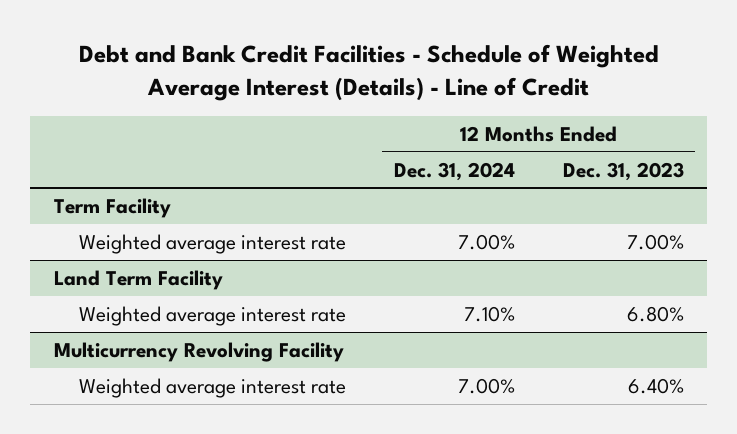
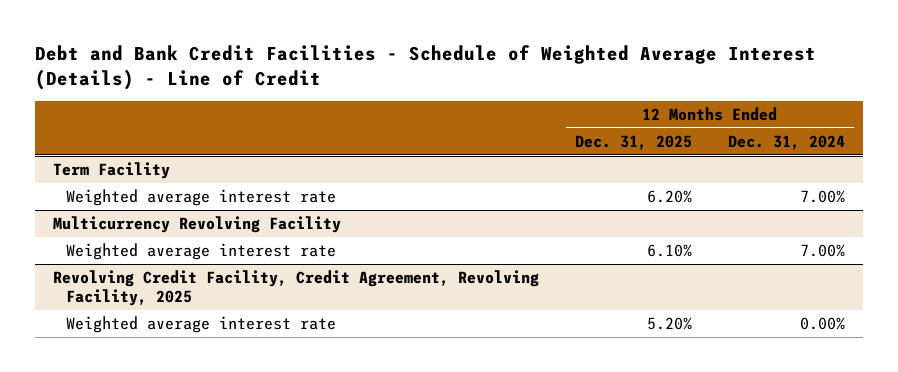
[562,161,684,181] Dec. 31, 2023 -> none
none -> [574,134,692,150] Dec. 31, 2025
[53,269,223,290] Land Term Facility -> none
[78,305,346,326] Weighted average interest rate -> none
none -> [52,270,539,307] Revolving Credit Facility, Credit Agreement, Revolving Facility, 2025
none -> [65,316,336,334] Weighted average interest rate

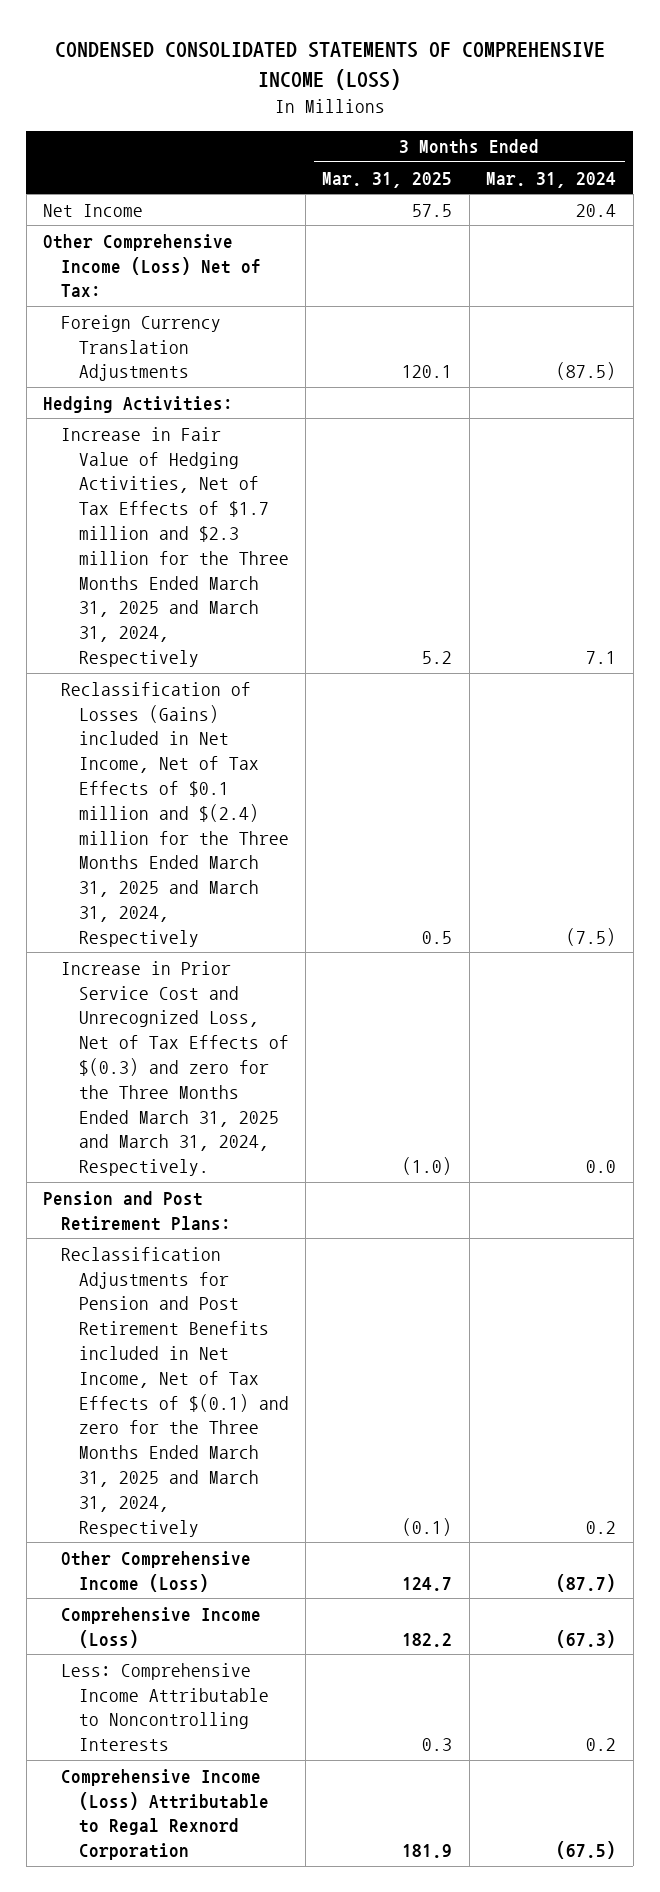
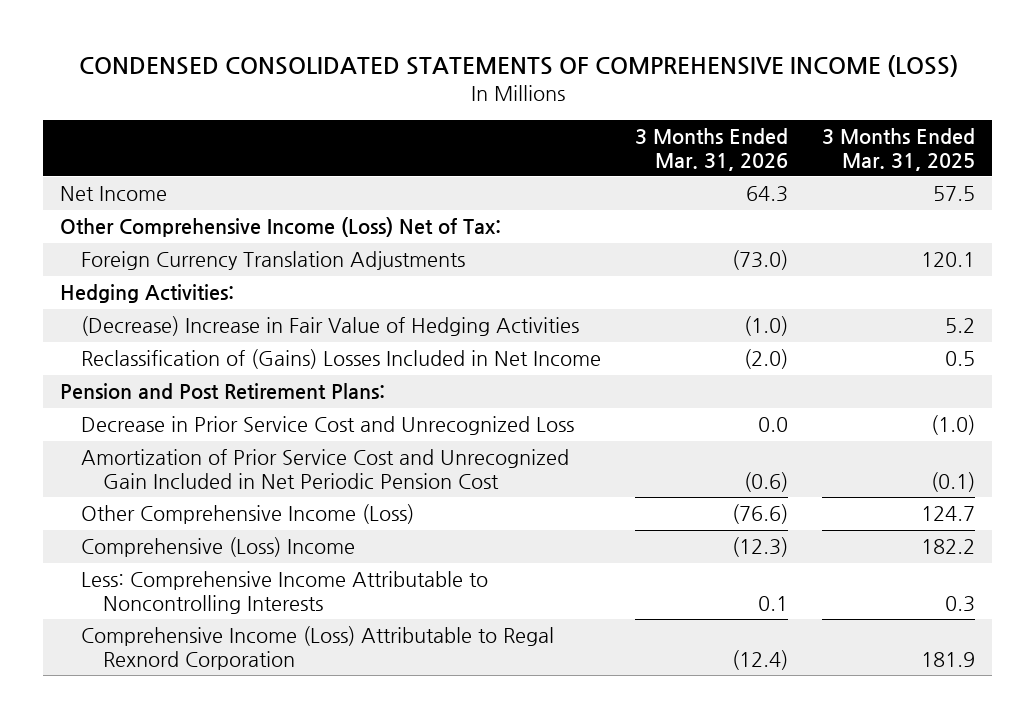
[486,171,617,188] Mar. 31, 2024 -> none
none -> [635,128,789,171] 3 Months Ended Mar. 31, 2026
[60,960,289,1177] Increase in Prior Service Cost and Unrecognized Loss, Net of Tax Effects of $(0.3) and zero for the Three Months Ended March 31, 2025 and March 31, 2024, Respectively. -> none
[60,426,289,667] Increase in Fair Value of Hedging Activities, Net of Tax Effects of $1.7 million and $2.3 million for the Three Months Ended March 31, 2025 and March 31, 2024, Respectively -> [81,316,580,337] (Decrease) Increase in Fair Value of Hedging Activities
[60,681,289,947] Reclassification of Losses (Gains) included in Net Income, Net of Tax Effects of $0.1 million and $(2.4) million for the Three Months Ended March 31, 2025 and March 31, 2024, Respectively -> [81,349,602,370] Reclassification of (Gains) Losses Included in Net Income
none -> [81,416,575,436] Decrease in Prior Service Cost and Unrecognized Loss
[60,1246,289,1537] Reclassification Adjustments for Pension and Post Retirement Benefits included in Net Income, Net of Tax Effects of $(0.1) and zero for the Three Months Ended March 31, 2025 and March 31, 2024, Respectively -> [81,449,570,489] Amortization of Prior Service Cost and Unrecognized Gain Included in Net Periodic Pension Cost
[60,1606,261,1648] Comprehensive Income (Loss) -> [81,537,356,558] Comprehensive (Loss) Income

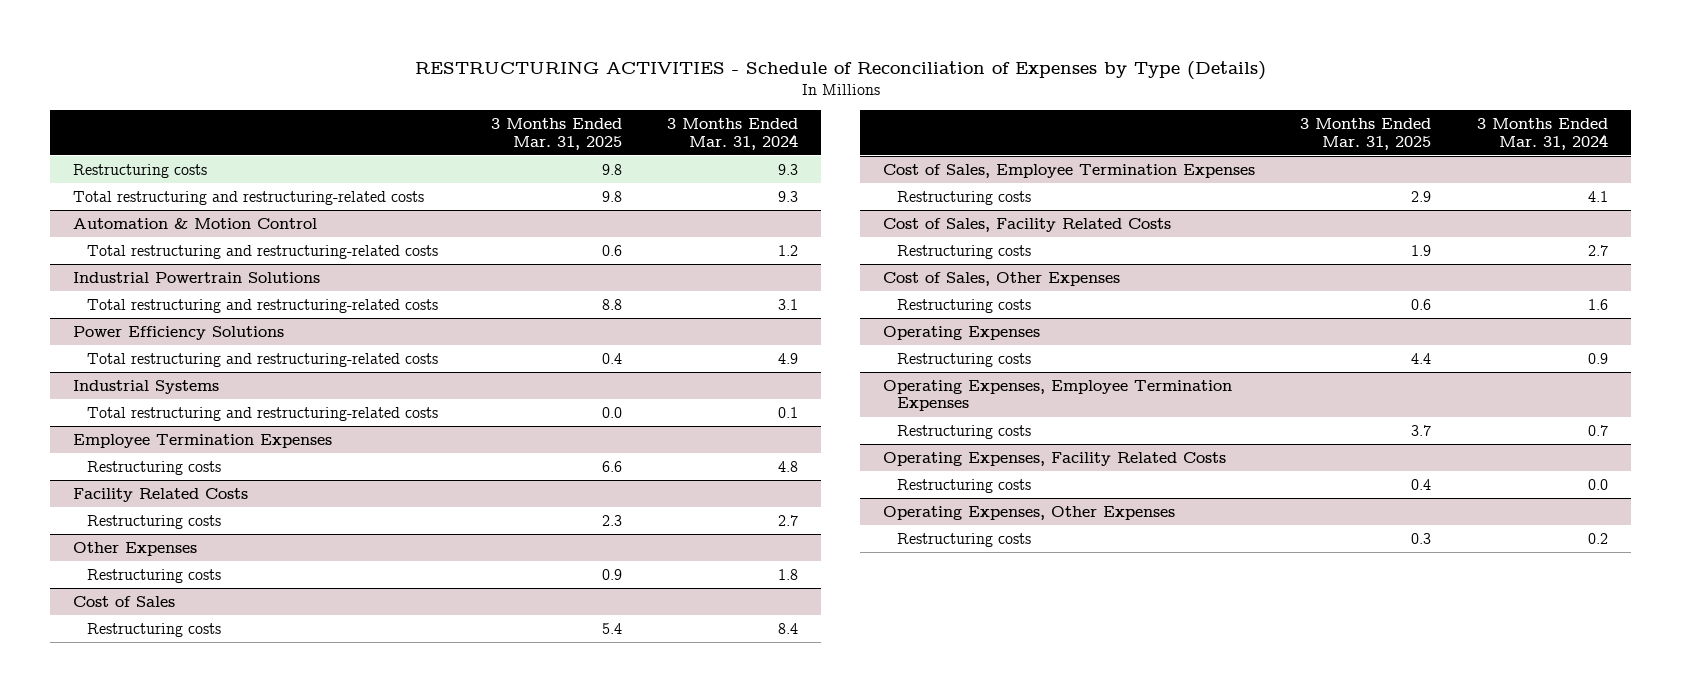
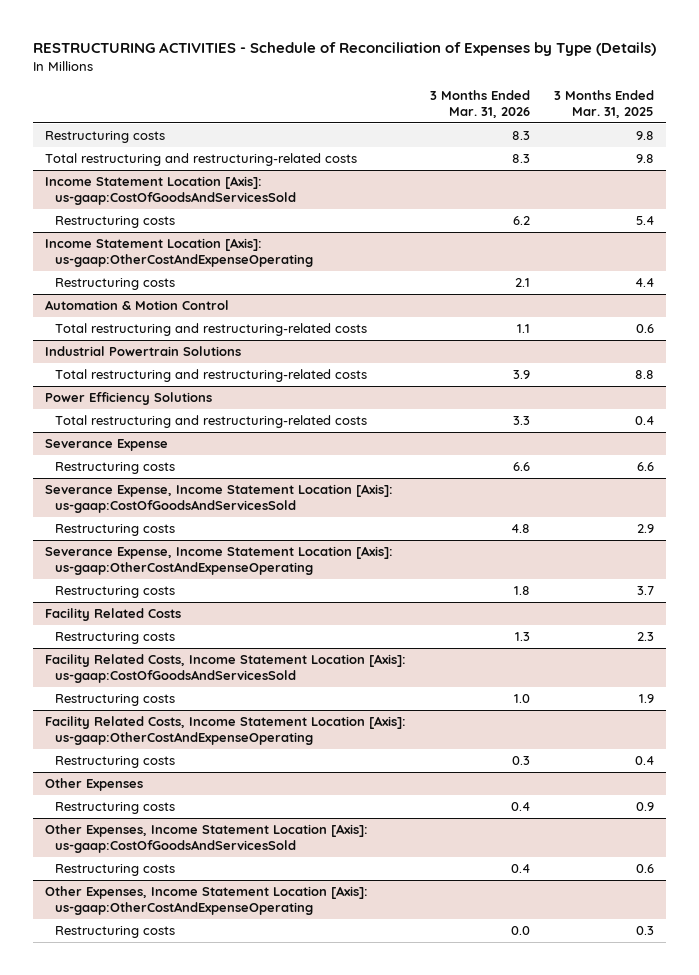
[667,117,799,150] 3 Months Ended Mar. 31, 2024 -> none
none -> [429,89,530,118] 3 Months Ended Mar. 31, 2026
none -> [44,176,297,205] Income Statement Location [Axis]: us-gaap:CostOfGoodsAndServicesSold
none -> [55,216,176,229] Restructuring costs
none -> [44,238,314,267] Income Statement Location [Axis]: us-gaap:OtherCostAndExpenseOperating
none -> [55,278,176,291] Restructuring costs
[72,379,219,394] Industrial Systems -> none
[87,406,439,421] Total restructuring and restructuring-related costs -> none
[72,433,332,448] Employee Termination Expenses -> [44,439,168,452] Severance Expense
none -> [44,484,393,513] Severance Expense, Income Statement Location [Axis]: us-gaap:CostOfGoodsAndServicesSold
none -> [55,524,176,537] Restructuring costs
none -> [44,546,393,575] Severance Expense, Income Statement Location [Axis]: us-gaap:OtherCostAndExpenseOperating
none -> [55,586,176,599] Restructuring costs
none -> [44,654,406,683] Facility Related Costs, Income Statement Location [Axis]: us-gaap:CostOfGoodsAndServicesSold
none -> [55,694,176,707] Restructuring costs
none -> [44,716,406,745] Facility Related Costs, Income Statement Location [Axis]: us-gaap:OtherCostAndExpenseOperating
none -> [55,756,176,769] Restructuring costs
[72,595,175,607] Cost of Sales -> none
[87,622,222,637] Restructuring costs -> none
[882,163,1255,178] Cost of Sales, Employee Termination Expenses -> none
[897,190,1032,205] Restructuring costs -> none
[882,217,1171,232] Cost of Sales, Facility Related Costs -> none
[897,244,1032,259] Restructuring costs -> none
[882,271,1120,286] Cost of Sales, Other Expenses -> none
none -> [44,824,368,853] Other Expenses, Income Statement Location [Axis]: us-gaap:CostOfGoodsAndServicesSold
[882,325,1040,340] Operating Expenses -> none
[897,352,1032,367] Restructuring costs -> none
[882,379,1232,412] Operating Expenses, Employee Termination Expenses -> none
[897,424,1032,439] Restructuring costs -> none
[882,451,1226,466] Operating Expenses, Facility Related Costs -> none
[897,478,1032,493] Restructuring costs -> none
[882,505,1175,520] Operating Expenses, Other Expenses -> none
none -> [44,886,368,915] Other Expenses, Income Statement Location [Axis]: us-gaap:OtherCostAndExpenseOperating

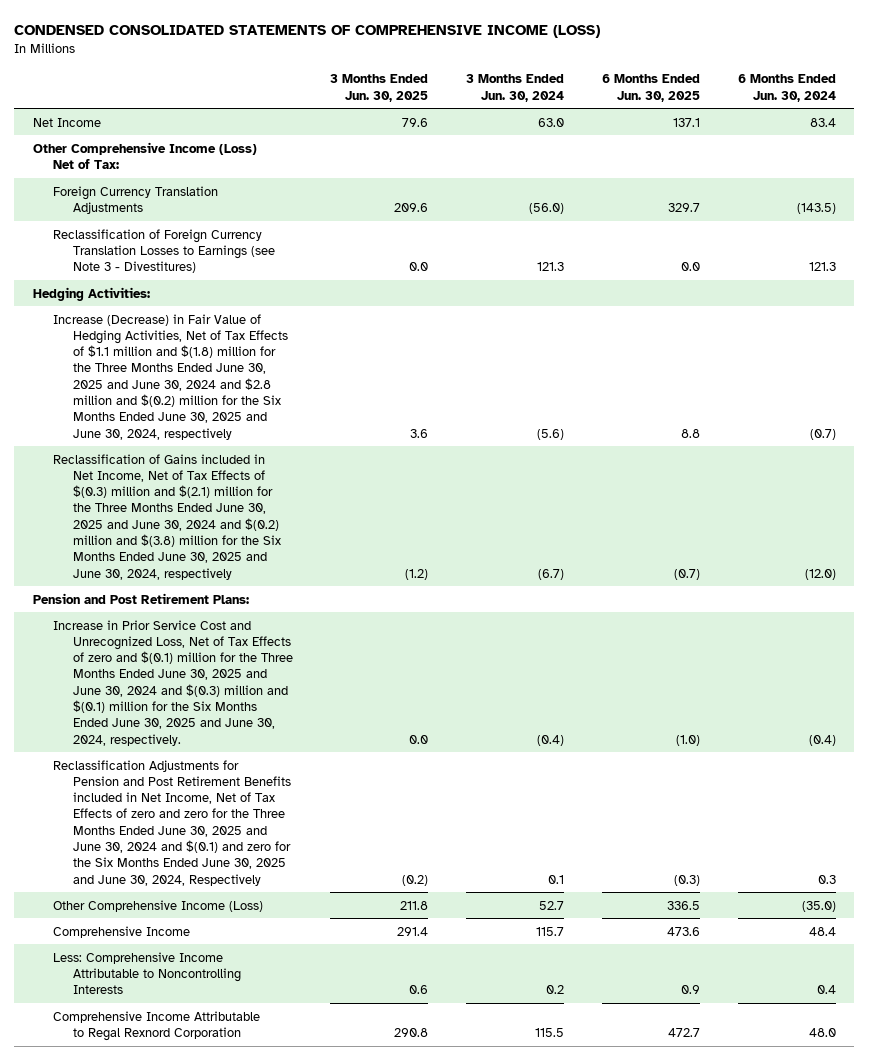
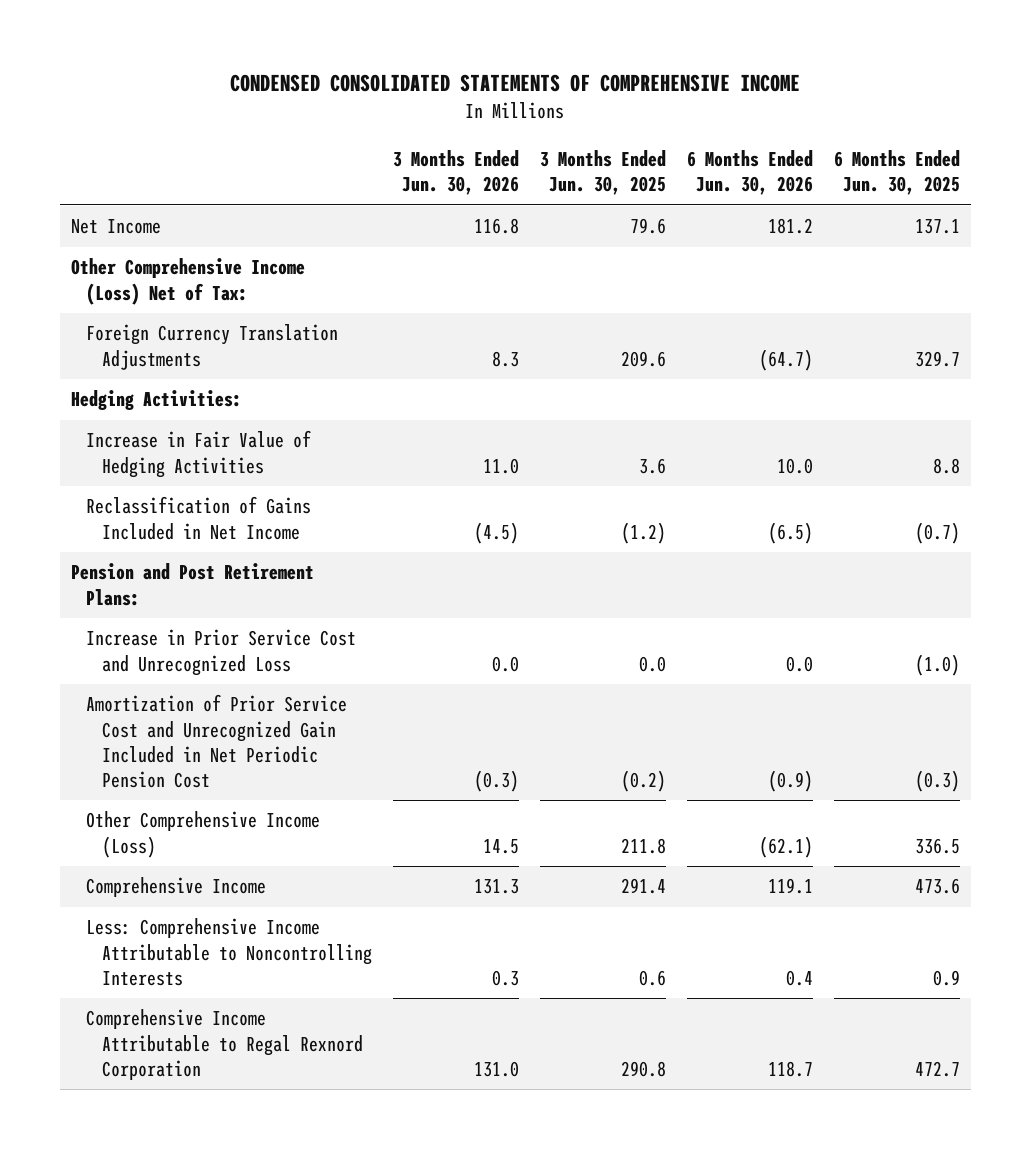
[14,24,601,38] CONDENSED CONSOLIDATED STATEMENTS OF COMPREHENSIVE INCOME (LOSS) -> [230,74,801,93] CONDENSED CONSOLIDATED STATEMENTS OF COMPREHENSIVE INCOME
[466,74,565,102] 3 Months Ended Jun. 30, 2024 -> none
[737,74,836,102] 6 Months Ended Jun. 30, 2024 -> none
none -> [393,150,520,196] 3 Months Ended Jun. 30, 2026
none -> [687,150,814,196] 6 Months Ended Jun. 30, 2026
[52,228,275,274] Reclassification of Foreign Currency Translation Losses to Earnings (see Note 3 - Divestitures) -> none
[52,313,288,440] Increase (Decrease) in Fair Value of Hedging Activities, Net of Tax Effects of $1.1 million and $(1.8) million for the Three Months Ended June 30, 2025 and June 30, 2024 and $2.8 million and $(0.2) million for the Six Months Ended June 30, 2025 and June 30, 2024, respectively -> [86,430,312,478] Increase in Fair Value of Hedging Activities
[52,453,281,580] Reclassification of Gains included in Net Income, Net of Tax Effects of $(0.3) million and $(2.1) million for the Three Months Ended June 30, 2025 and June 30, 2024 and $(0.2) million and $(3.8) million for the Six Months Ended June 30, 2025 and June 30, 2024, respectively -> [86,496,312,540] Reclassification of Gains Included in Net Income
[52,619,293,746] Increase in Prior Service Cost and Unrecognized Loss, Net of Tax Effects of zero and $(0.1) million for the Three Months Ended June 30, 2025 and June 30, 2024 and $(0.3) million and $(0.1) million for the Six Months Ended June 30, 2025 and June 30, 2024, respectively. -> [86,629,357,676] Increase in Prior Service Cost and Unrecognized Loss
[52,759,291,886] Reclassification Adjustments for Pension and Post Retirement Benefits included in Net Income, Net of Tax Effects of zero and zero for the Three Months Ended June 30, 2025 and June 30, 2024 and $(0.1) and zero for the Six Months Ended June 30, 2025 and June 30, 2024, Respectively -> [86,694,348,789] Amortization of Prior Service Cost and Unrecognized Gain Included in Net Periodic Pension Cost

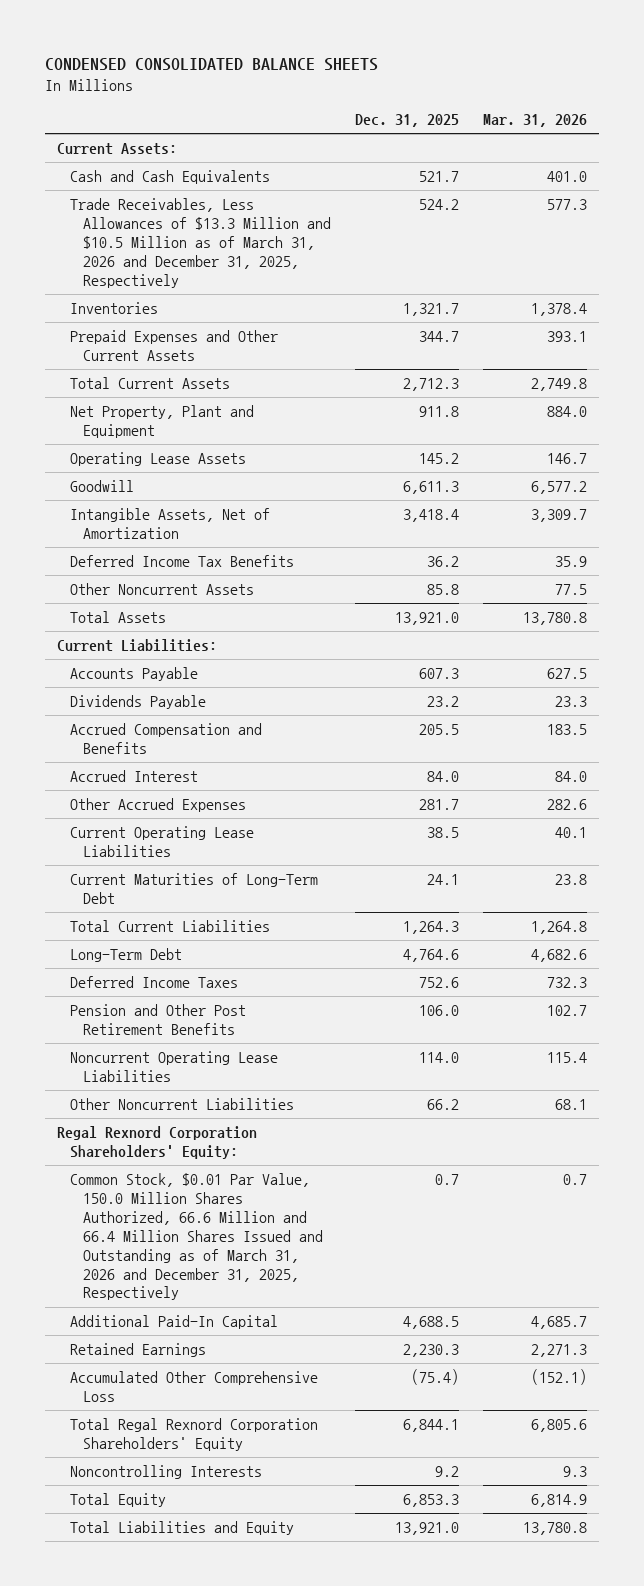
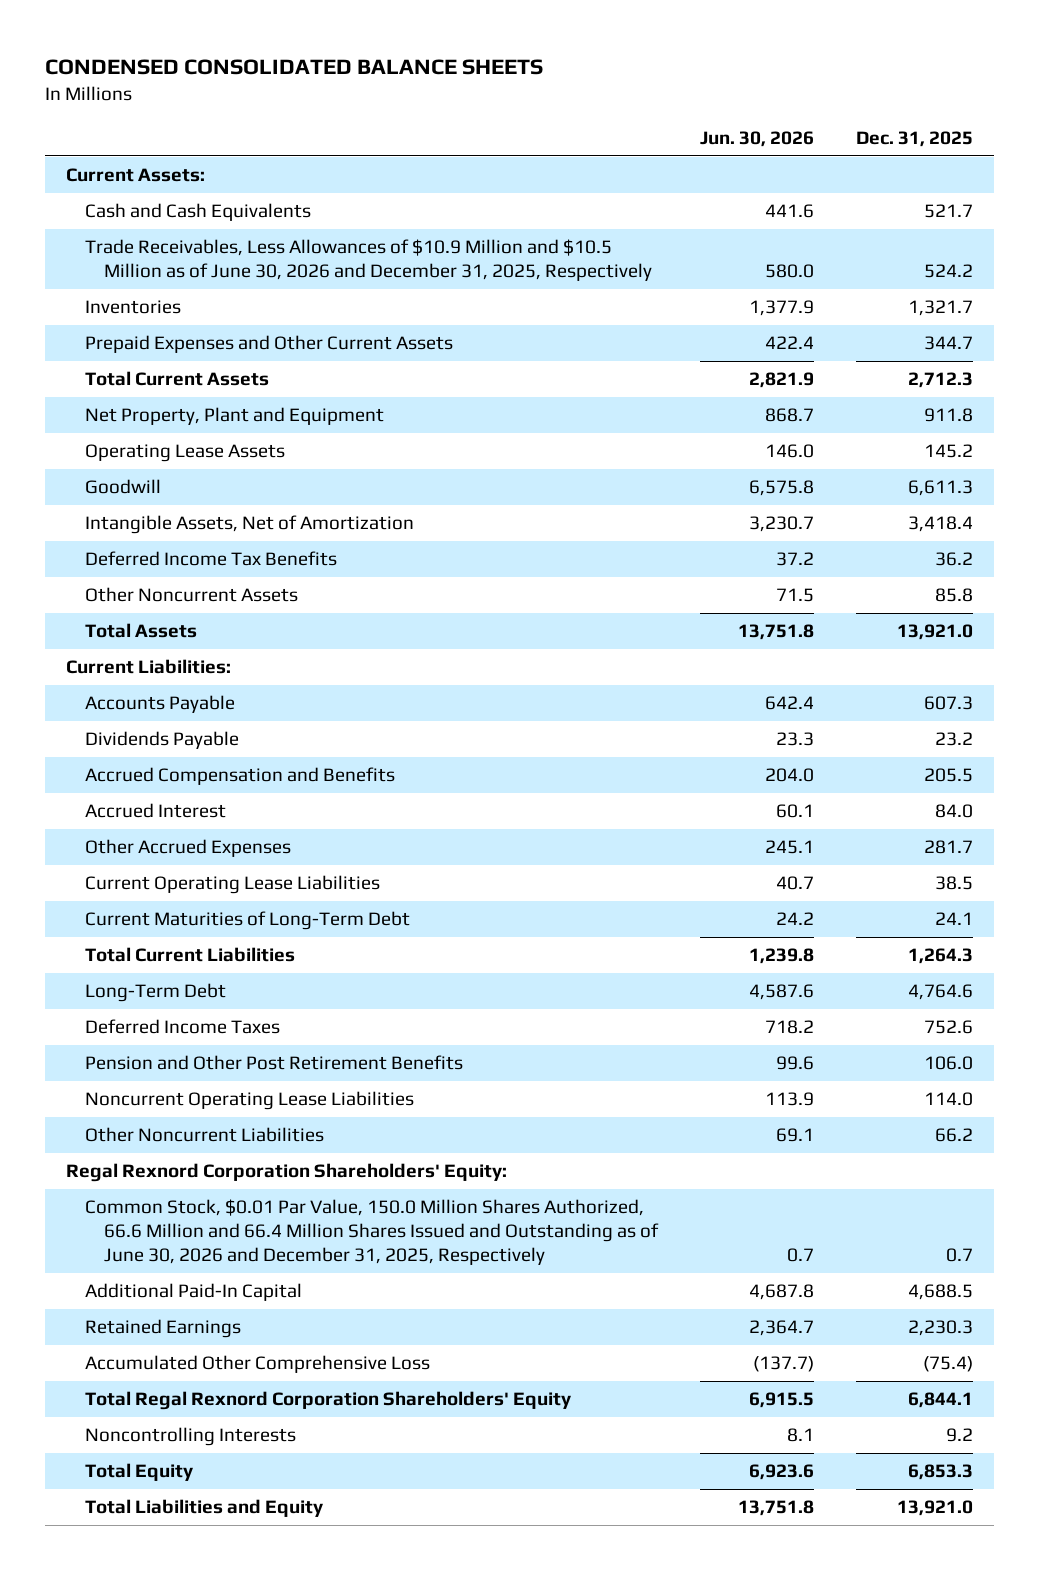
[482,113,587,127] Mar. 31, 2026 -> none
none -> [699,130,814,147] Jun. 30, 2026
[70,198,332,288] Trade Receivables, Less Allowances of $13.3 Million and $10.5 Million as of March 31, 2026 and December 31, 2025, Respectively -> [84,239,653,281] Trade Receivables, Less Allowances of $10.9 Million and $10.5 Million as of June 30, 2026 and December 31, 2025, Respectively
[70,1173,324,1301] Common Stock, $0.01 Par Value, 150.0 Million Shares Authorized, 66.6 Million and 66.4 Million Shares Issued and Outstanding as of March 31, 2026 and December 31, 2025, Respectively -> [84,1199,660,1265] Common Stock, $0.01 Par Value, 150.0 Million Shares Authorized, 66.6 Million and 66.4 Million Shares Issued and Outstanding as of June 30, 2026 and December 31, 2025, Respectively

